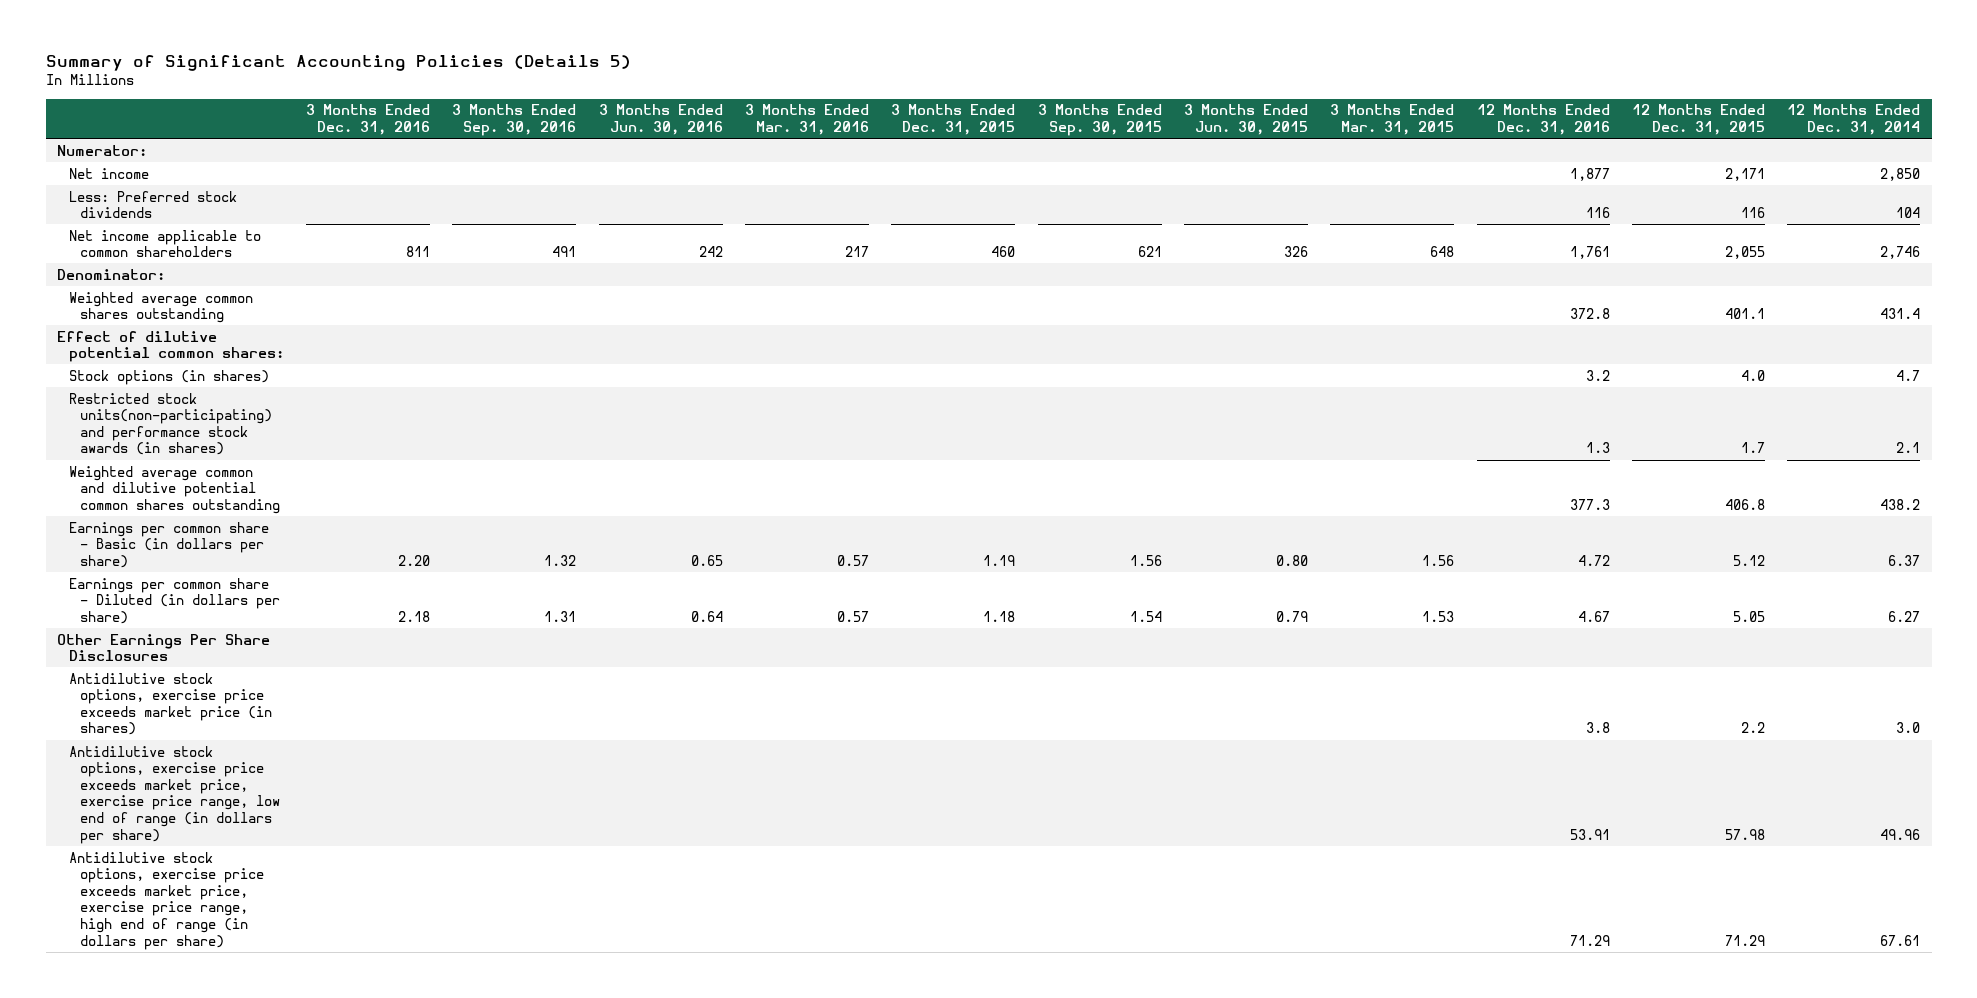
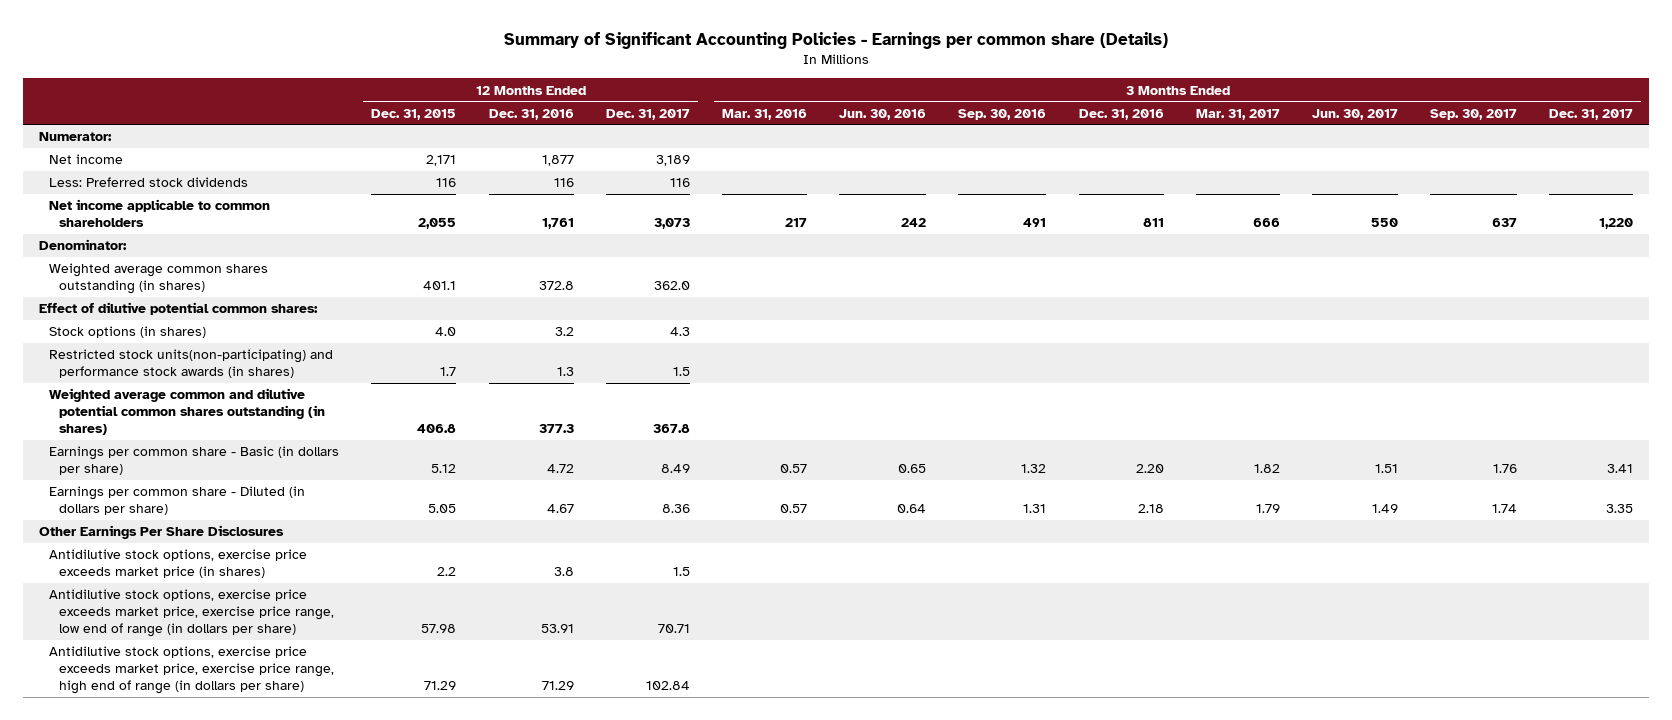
[45,54,631,71] Summary of Significant Accounting Policies (Details 5) -> [504,31,1169,49] Summary of Significant Accounting Policies - Earnings per common share (Details)
[891,104,1016,136] 3 Months Ended Dec. 31, 2015 -> none
[1037,104,1162,137] 3 Months Ended Sep. 30, 2015 -> none
[1184,104,1309,136] 3 Months Ended Jun. 30, 2015 -> none
[1330,104,1455,136] 3 Months Ended Mar. 31, 2015 -> none
[1787,104,1921,136] 12 Months Ended Dec. 31, 2014 -> none
none -> [605,108,690,120] Dec. 31, 2017
none -> [1195,108,1280,120] Mar. 31, 2017
none -> [1311,108,1398,120] Jun. 30, 2017
none -> [1430,108,1518,120] Sep. 30, 2017
none -> [1549,108,1634,120] Dec. 31, 2017
[68,291,253,324] Weighted average common shares outstanding -> [49,263,269,295] Weighted average common shares outstanding (in shares)
[68,465,281,514] Weighted average common and dilutive potential common shares outstanding -> [49,388,326,436] Weighted average common and dilutive potential common shares outstanding (in shares)

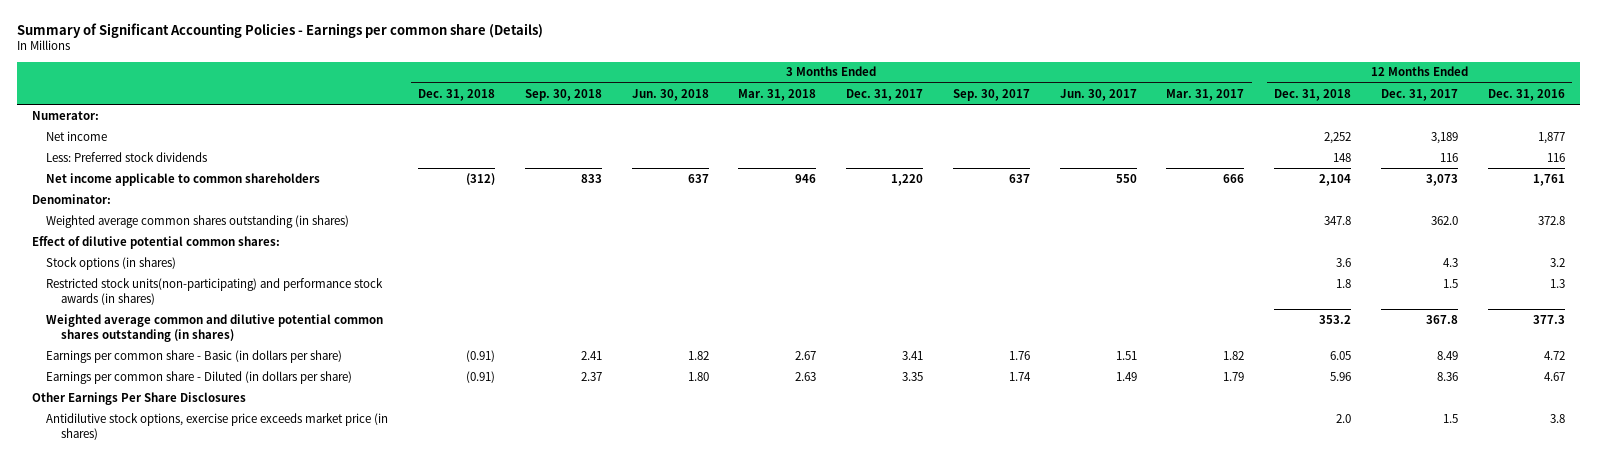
[371,108,457,120] Dec. 31, 2015 -> none
[721,108,807,120] Mar. 31, 2016 -> none
[839,108,927,120] Jun. 30, 2016 -> none
[958,108,1047,120] Sep. 30, 2016 -> none
[1078,108,1164,120] Dec. 31, 2016 -> none
none -> [418,88,496,101] Dec. 31, 2018
none -> [524,88,602,101] Sep. 30, 2018
none -> [631,88,709,101] Jun. 30, 2018
none -> [738,88,817,101] Mar. 31, 2018
none -> [1274,88,1352,101] Dec. 31, 2018
[49,589,335,638] Antidilutive stock options, exercise price exceeds market price, exercise price range, low end of range (in dollars per share) -> none
[49,646,335,695] Antidilutive stock options, exercise price exceeds market price, exercise price range, high end of range (in dollars per share) -> none

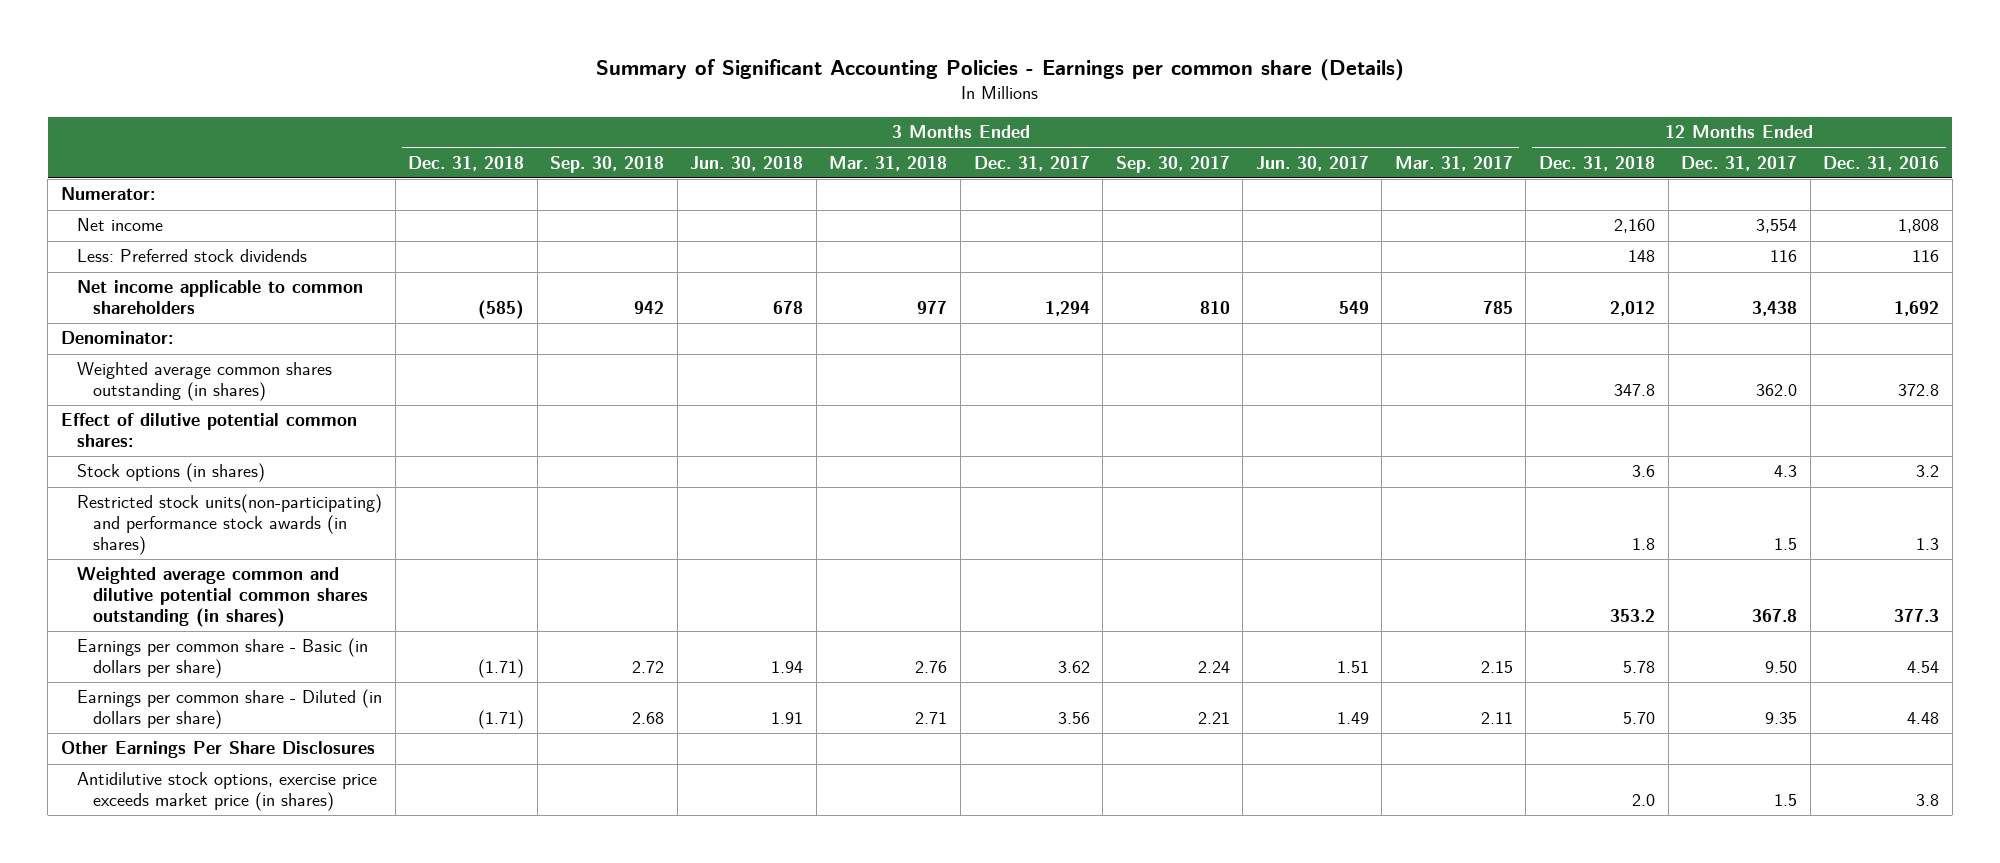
[1324,131,1352,144] 2,252 -> [1614,219,1656,234] 2,160
[1431,131,1459,144] 3,189 -> [1756,219,1798,234] 3,554
[1537,131,1565,144] 1,877 -> [1898,219,1940,234] 1,808
[466,172,496,185] (312) -> [478,299,525,319] (585)
[580,173,602,183] 833 -> [634,300,665,314] 942
[687,173,709,183] 637 -> [773,300,804,314] 678
[795,173,817,183] 946 -> [917,300,948,314] 977
[891,173,924,186] 1,220 -> [1044,300,1090,316] 1,294
[1008,173,1030,183] 637 -> [1199,300,1230,314] 810
[1115,173,1137,183] 550 -> [1338,300,1369,314] 549
[1223,173,1245,183] 666 -> [1482,300,1513,314] 785
[1319,173,1352,186] 2,104 -> [1610,300,1656,316] 2,012
[1426,173,1459,186] 3,073 -> [1752,300,1798,316] 3,438
[1532,173,1565,186] 1,761 -> [1894,300,1940,316] 1,692
[466,349,496,362] (0.91) -> [478,658,525,678] (1.71)
[580,350,602,360] 2.41 -> [632,660,665,673] 2.72
[687,350,709,360] 1.82 -> [771,660,804,673] 1.94
[795,350,817,360] 2.67 -> [915,660,948,673] 2.76
[902,350,924,360] 3.41 -> [1057,660,1090,673] 3.62
[1008,350,1030,360] 1.76 -> [1197,660,1230,673] 2.24
[1223,350,1245,360] 1.82 -> [1480,660,1513,673] 2.15
[1330,350,1352,360] 6.05 -> [1623,660,1656,673] 5.78
[1437,350,1459,360] 8.49 -> [1765,660,1798,673] 9.50
[1543,350,1565,360] 4.72 -> [1907,660,1940,673] 4.54
[466,370,496,383] (0.91) -> [478,709,525,729] (1.71)
[580,371,602,381] 2.37 -> [632,711,665,724] 2.68
[687,371,709,381] 1.80 -> [771,711,804,724] 1.91
[795,371,817,381] 2.63 -> [915,711,948,724] 2.71
[902,371,924,381] 3.35 -> [1057,711,1090,724] 3.56
[1008,371,1031,381] 1.74 -> [1197,711,1230,724] 2.21
[1223,371,1245,381] 1.79 -> [1480,711,1513,724] 2.11
[1330,371,1352,381] 5.96 -> [1623,711,1656,724] 5.70
[1437,371,1459,381] 8.36 -> [1765,711,1798,724] 9.35
[1543,371,1565,381] 4.67 -> [1907,711,1940,724] 4.48

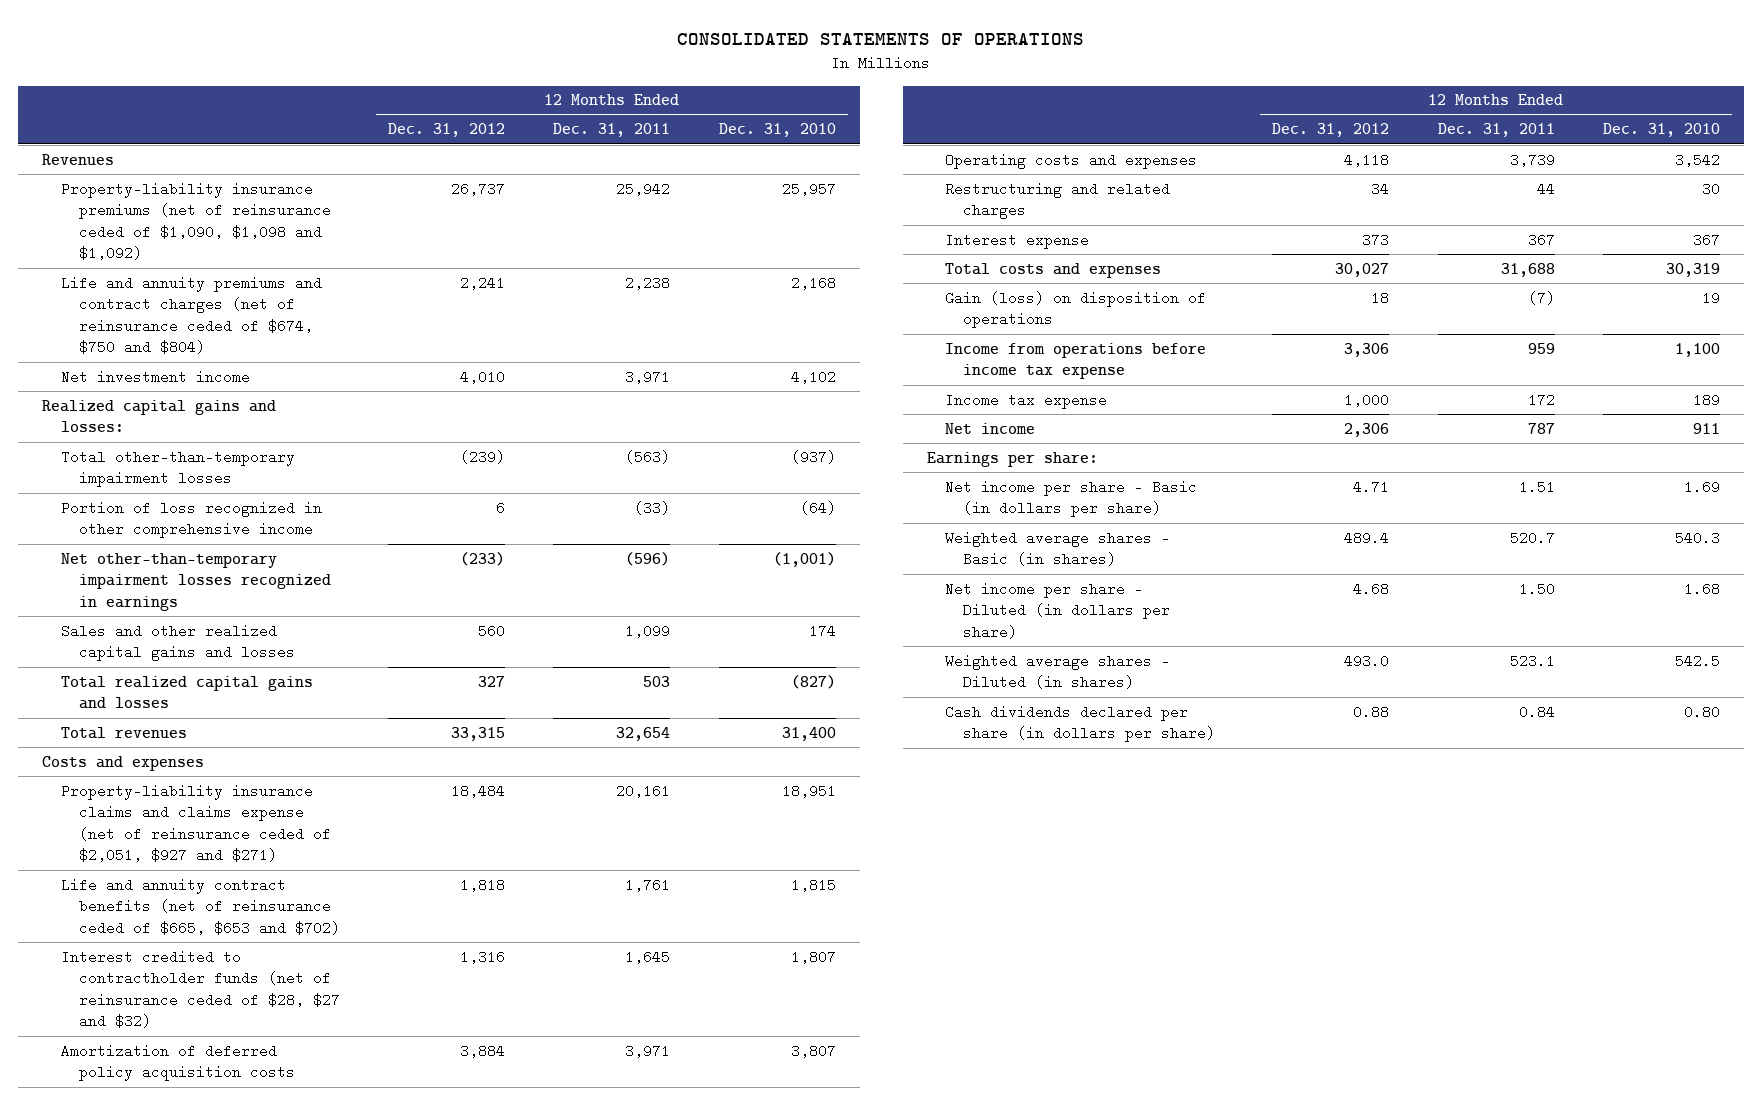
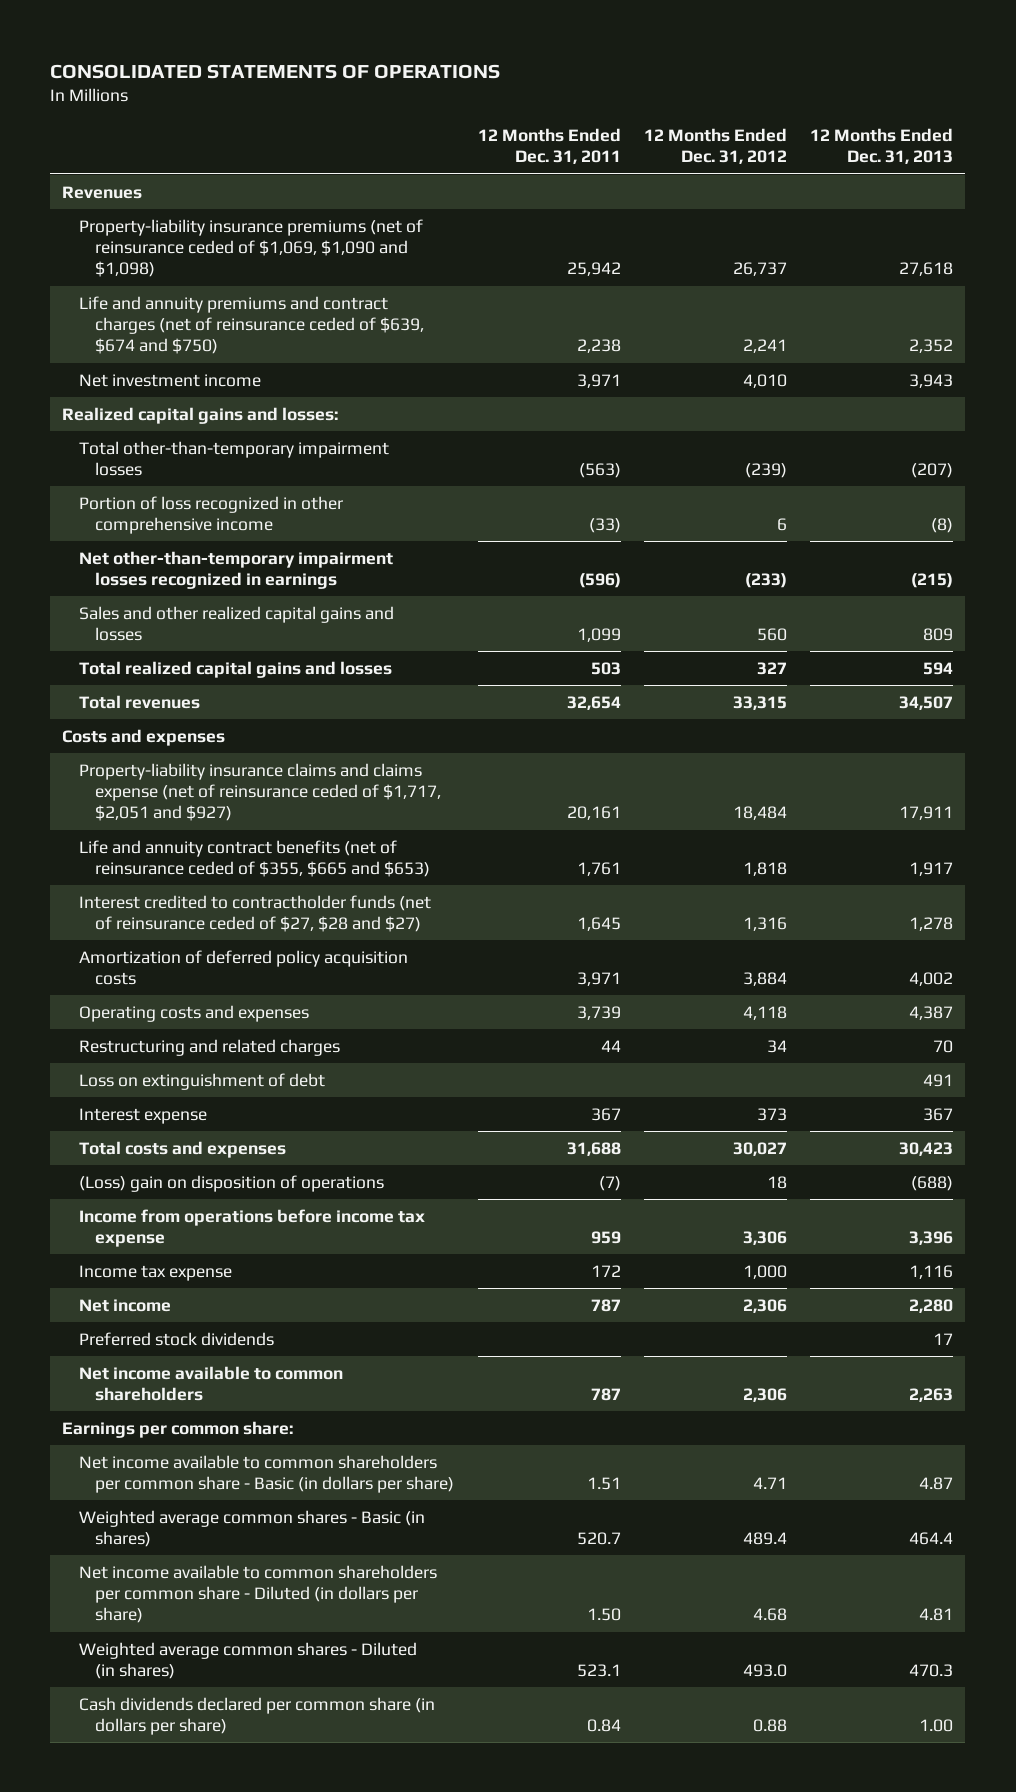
[718,123,836,138] Dec. 31, 2010 -> none
none -> [810,127,954,165] 12 Months Ended Dec. 31, 2013
[60,181,331,261] Property-liability insurance premiums (net of reinsurance ceded of $1,090, $1,098 and $1,092) -> [78,218,423,278] Property-liability insurance premiums (net of reinsurance ceded of $1,069, $1,090 and $1,098)
[60,275,322,355] Life and annuity premiums and contract charges (net of reinsurance ceded of $674, $750 and $804) -> [78,295,425,355] Life and annuity premiums and contract charges (net of reinsurance ceded of $639, $674 and $750)
[60,783,331,863] Property-liability insurance claims and claims expense (net of reinsurance ceded of $2,051, $927 and $271) -> [78,762,442,822] Property-liability insurance claims and claims expense (net of reinsurance ceded of $1,717, $2,051 and $927)
[60,877,340,935] Life and annuity contract benefits (net of reinsurance ceded of $665, $653 and $702) -> [78,839,431,877] Life and annuity contract benefits (net of reinsurance ceded of $355, $665 and $653)
[60,949,340,1029] Interest credited to contractholder funds (net of reinsurance ceded of $28, $27 and $32) -> [78,894,431,932] Interest credited to contractholder funds (net of reinsurance ceded of $27, $28 and $27)
none -> [78,1072,325,1090] Loss on extinguishment of debt
[945,290,1207,329] Gain (loss) on disposition of operations -> [78,1174,384,1192] (Loss) gain on disposition of operations
none -> [78,1331,274,1346] Preferred stock dividends
none -> [78,1365,343,1401] Net income available to common shareholders
[926,451,1098,467] Earnings per share: -> [62,1420,294,1438] Earnings per common share:
[945,479,1198,518] Net income per share - Basic (in dollars per share) -> [78,1454,455,1493] Net income available to common shareholders per common share - Basic (in dollars per share)
[945,530,1171,567] Weighted average shares - Basic (in shares) -> [78,1509,425,1547] Weighted average common shares - Basic (in shares)
[945,581,1171,639] Net income per share - Diluted (in dollars per share) -> [78,1564,437,1624] Net income available to common shareholders per common share - Diluted (in dollars per share)
[945,653,1171,690] Weighted average shares - Diluted (in shares) -> [78,1641,417,1679] Weighted average common shares - Diluted (in shares)
[945,704,1216,743] Cash dividends declared per share (in dollars per share) -> [78,1696,435,1735] Cash dividends declared per common share (in dollars per share)

